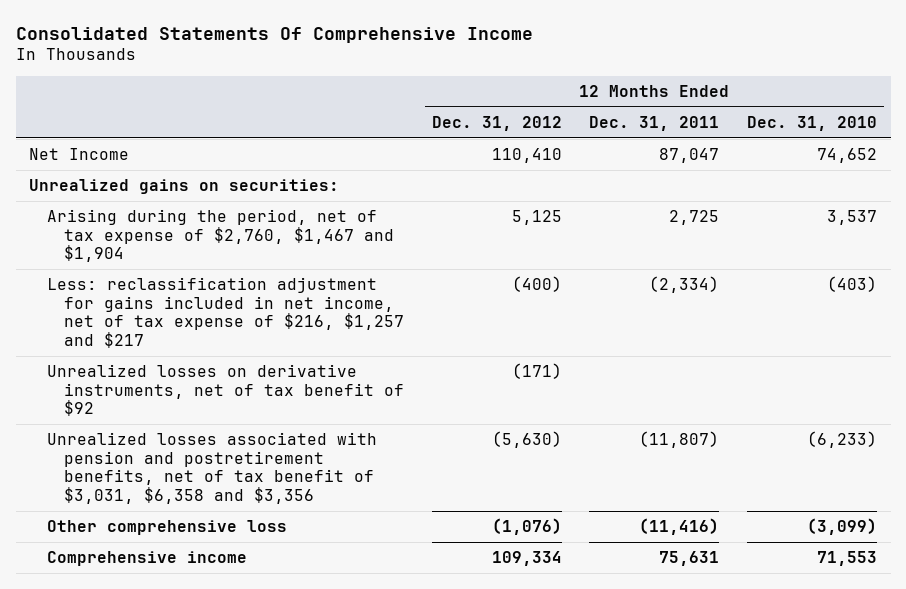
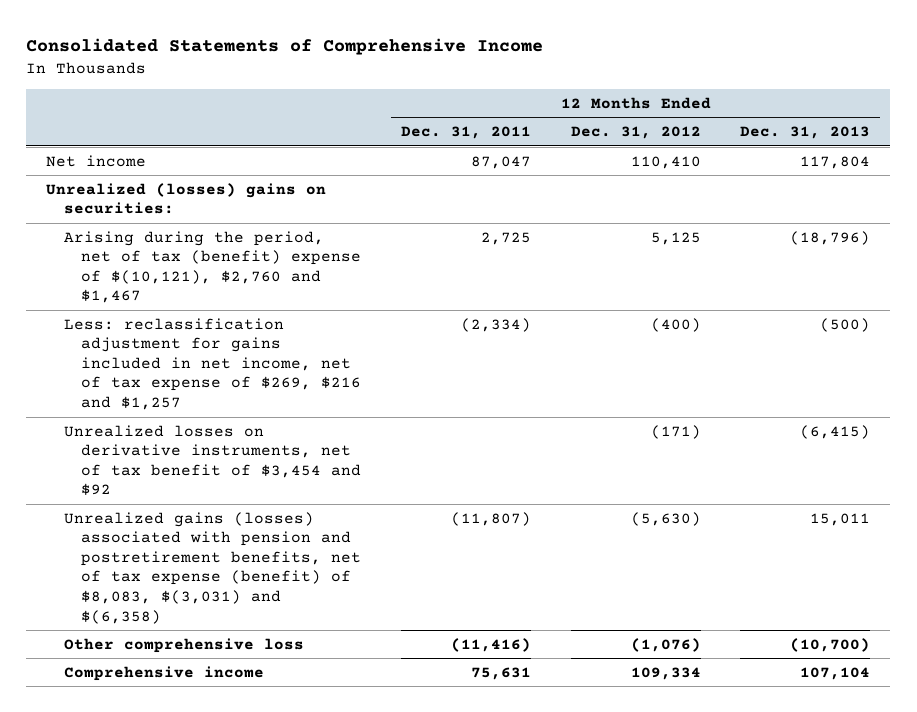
[15,26,533,43] Consolidated Statements Of Comprehensive Income -> [26,38,544,56] Consolidated Statements of Comprehensive Income
[746,115,877,131] Dec. 31, 2010 -> none
none -> [740,126,871,140] Dec. 31, 2013
[29,148,130,161] Net Income -> [46,154,147,167] Net income
[29,179,340,195] Unrealized gains on securities: -> [46,182,327,215] Unrealized (losses) gains on securities:
[46,209,395,263] Arising during the period, net of tax expense of $2,760, $1,467 and $1,904 -> [63,230,362,304] Arising during the period, net of tax (benefit) expense of $(10,121), $2,760 and $1,467
[46,277,405,348] Less: reclassification adjustment for gains included in net income, net of tax expense of $216, $1,257 and $217 -> [63,317,362,410] Less: reclassification adjustment for gains included in net income, net of tax expense of $269, $216 and $1,257
[46,364,405,417] Unrealized losses on derivative instruments, net of tax benefit of $92 -> [63,424,362,496] Unrealized losses on derivative instruments, net of tax benefit of $3,454 and $92
[46,432,377,504] Unrealized losses associated with pension and postretirement benefits, net of tax benefit of $3,031, $6,358 and $3,356 -> [63,511,362,624] Unrealized gains (losses) associated with pension and postretirement benefits, net of tax expense (benefit) of $8,083, $(3,031) and $(6,358)

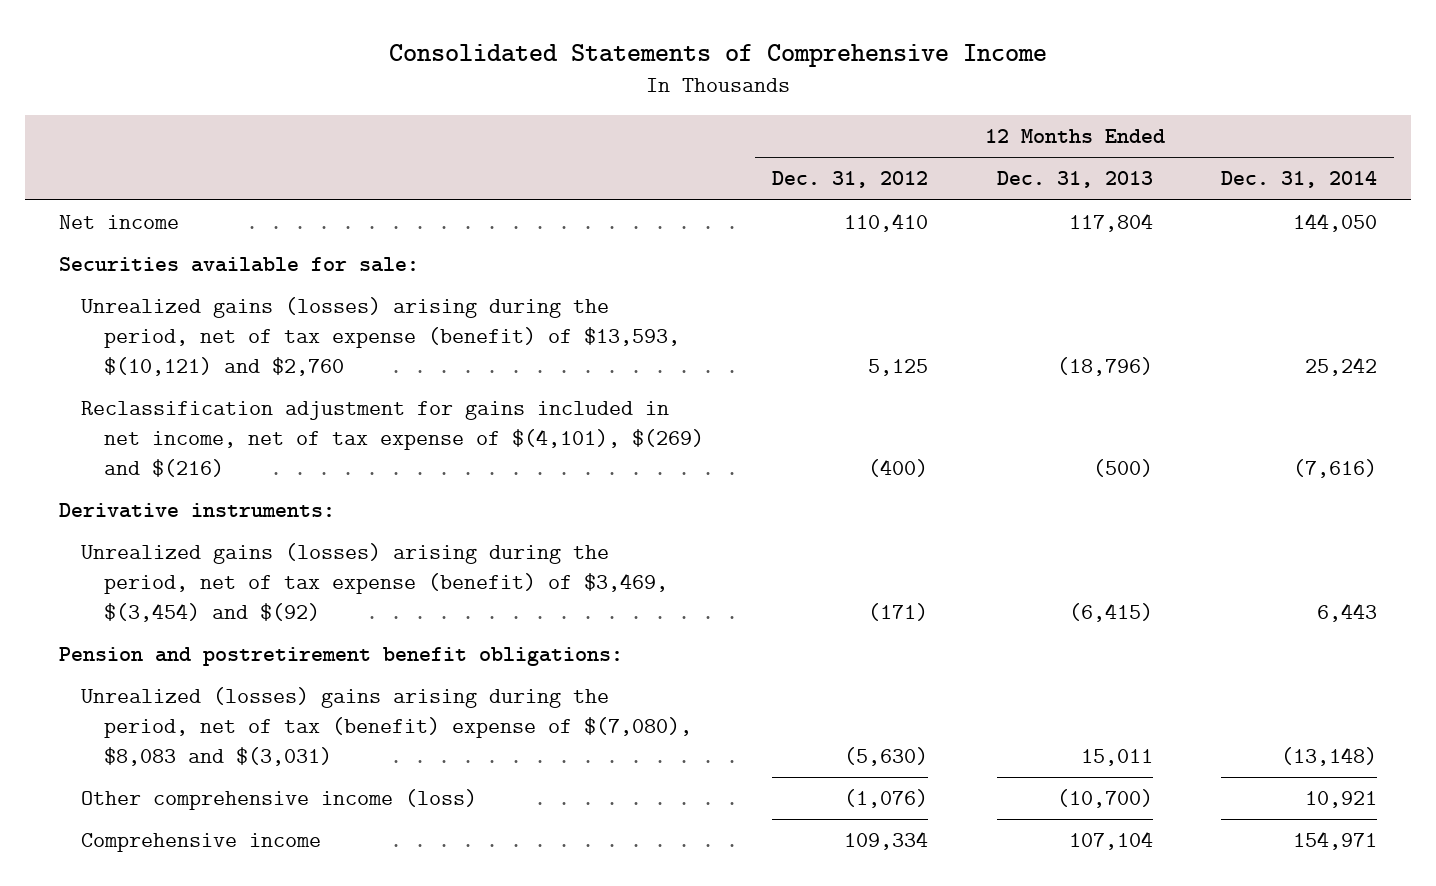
[400,126,531,140] Dec. 31, 2011 -> none
none -> [1220,171,1377,189] Dec. 31, 2014
[46,182,327,215] Unrealized (losses) gains on securities: -> none
none -> [58,257,419,273] Securities available for sale:
[63,230,362,304] Arising during the period, net of tax (benefit) expense of $(10,121), $2,760 and $1,467 -> [81,297,680,377] Unrealized gains (losses) arising during the period, net of tax expense (benefit) of $13,593, $(10,121) and $2,760
[63,317,362,410] Less: reclassification adjustment for gains included in net income, net of tax expense of $269, $216 and $1,257 -> [81,401,704,478] Reclassification adjustment for gains included in net income, net of tax expense of $(4,101), $(269) and $(216)
none -> [58,503,335,519] Derivative instruments:
[63,424,362,496] Unrealized losses on derivative instruments, net of tax benefit of $3,454 and $92 -> [81,543,668,623] Unrealized gains (losses) arising during the period, net of tax expense (benefit) of $3,469, $(3,454) and $(92)
none -> [58,647,623,667] Pension and postretirement benefit obligations:
[63,511,362,624] Unrealized gains (losses) associated with pension and postretirement benefits, net of tax expense (benefit) of $8,083, $(3,031) and $(6,358) -> [81,687,692,767] Unrealized (losses) gains arising during the period, net of tax (benefit) expense of $(7,080), $8,083 and $(3,031)
[63,637,304,653] Other comprehensive loss -> [81,789,478,811] Other comprehensive income (loss)

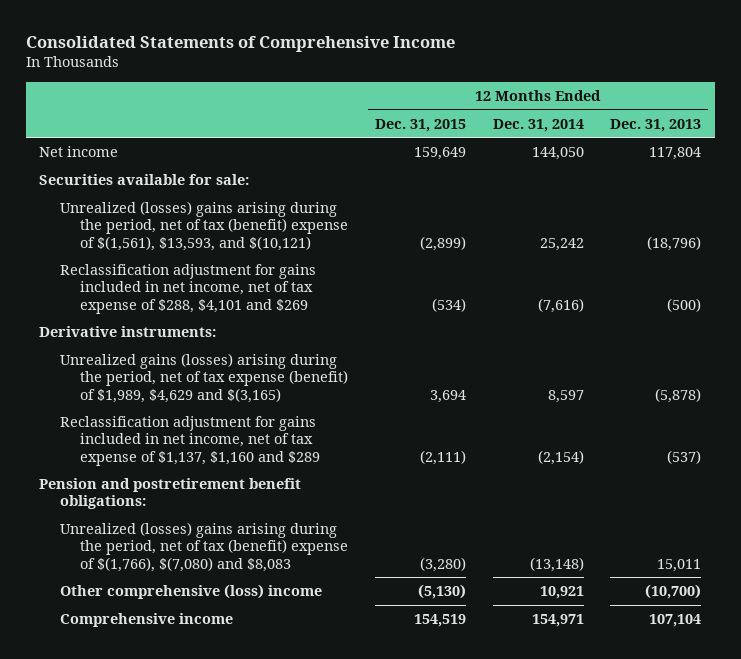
[772,171,929,189] Dec. 31, 2012 -> none
none -> [375,118,467,132] Dec. 31, 2015
[81,297,680,377] Unrealized gains (losses) arising during the period, net of tax expense (benefit) of $13,593, $(10,121) and $2,760 -> [59,201,349,251] Unrealized (losses) gains arising during the period, net of tax (benefit) expense of $(1,561), $13,593, and $(10,121)
[81,401,704,478] Reclassification adjustment for gains included in net income, net of tax expense of $(4,101), $(269) and $(216) -> [59,264,316,314] Reclassification adjustment for gains included in net income, net of tax expense of $288, $4,101 and $269
[81,543,668,623] Unrealized gains (losses) arising during the period, net of tax expense (benefit) of $3,469, $(3,454) and $(92) -> [59,353,349,403] Unrealized gains (losses) arising during the period, net of tax expense (benefit) of $1,989, $4,629 and $(3,165)
[1068,603,1153,623] (6,415) -> [655,387,702,403] (5,878)
[1316,603,1377,623] 6,443 -> [547,389,584,403] 8,597
none -> [59,416,321,466] Reclassification adjustment for gains included in net income, net of tax expense of $1,137, $1,160 and $289
[81,687,692,767] Unrealized (losses) gains arising during the period, net of tax (benefit) expense of $(7,080), $8,083 and $(3,031) -> [59,522,349,572] Unrealized (losses) gains arising during the period, net of tax (benefit) expense of $(1,766), $(7,080) and $8,083
[81,789,478,811] Other comprehensive income (loss) -> [59,584,322,600] Other comprehensive (loss) income

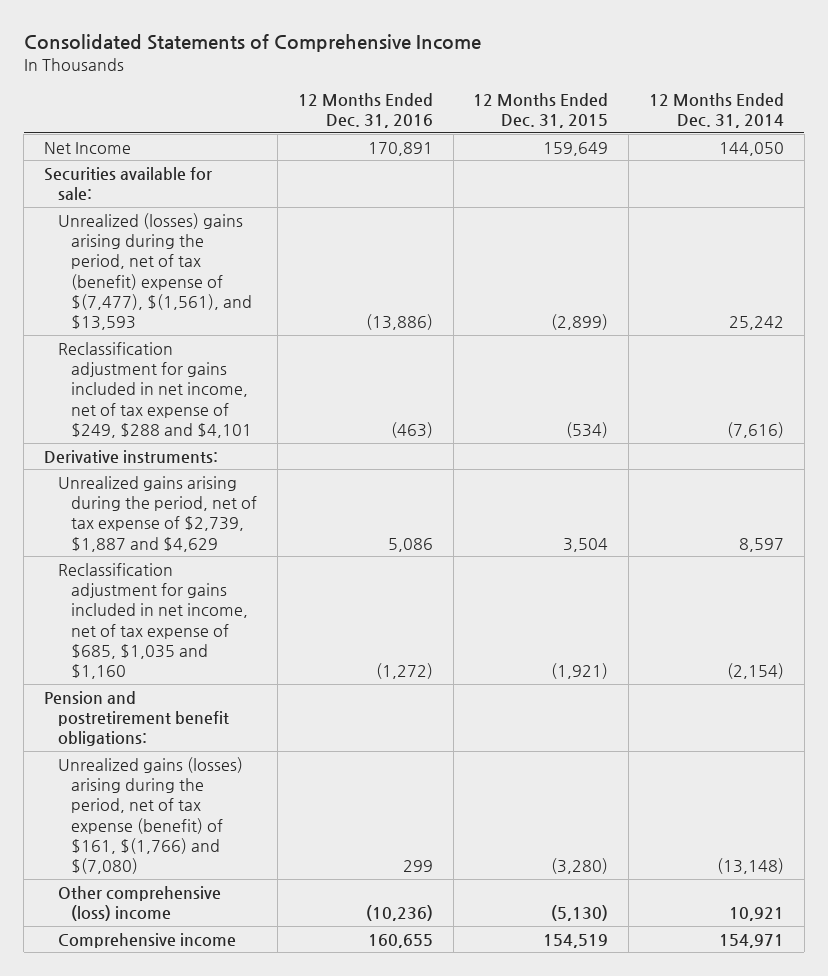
[610,118,702,132] Dec. 31, 2013 -> none
none -> [297,92,433,129] 12 Months Ended Dec. 31, 2016
[39,146,119,158] Net income -> [43,141,131,154] Net Income
[59,201,349,251] Unrealized (losses) gains arising during the period, net of tax (benefit) expense of $(1,561), $13,593, and $(10,121) -> [57,212,253,331] Unrealized (losses) gains arising during the period, net of tax (benefit) expense of $(7,477), $(1,561), and $13,593
[59,264,316,314] Reclassification adjustment for gains included in net income, net of tax expense of $288, $4,101 and $269 -> [57,341,253,438] Reclassification adjustment for gains included in net income, net of tax expense of $249, $288 and $4,101
[59,353,349,403] Unrealized gains (losses) arising during the period, net of tax expense (benefit) of $1,989, $4,629 and $(3,165) -> [57,475,258,552] Unrealized gains arising during the period, net of tax expense of $2,739, $1,887 and $4,629
[430,389,467,403] 3,694 -> [563,537,609,552] 3,504
[59,416,321,466] Reclassification adjustment for gains included in net income, net of tax expense of $1,137, $1,160 and $289 -> [57,562,249,680] Reclassification adjustment for gains included in net income, net of tax expense of $685, $1,035 and $1,160
[420,449,467,465] (2,111) -> [551,663,609,680] (1,921)
[59,522,349,572] Unrealized (losses) gains arising during the period, net of tax (benefit) expense of $(1,766), $(7,080) and $8,083 -> [57,756,243,875] Unrealized gains (losses) arising during the period, net of tax expense (benefit) of $161, $(1,766) and $(7,080)

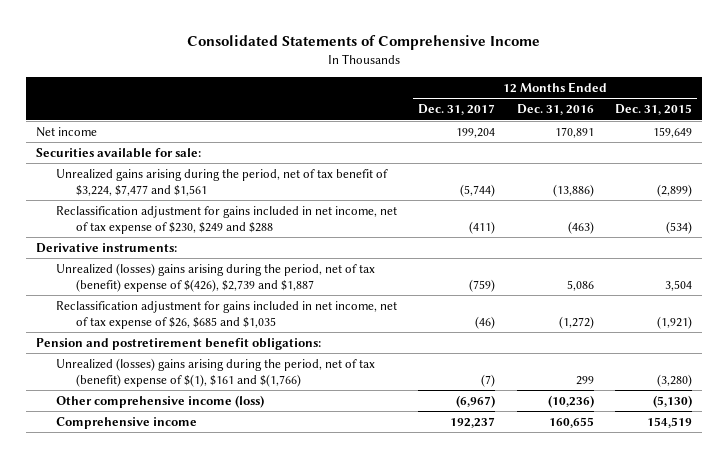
[649,92,785,129] 12 Months Ended Dec. 31, 2014 -> none
none -> [418,104,496,116] Dec. 31, 2017
[43,141,131,154] Net Income -> [36,126,98,137] Net income
[57,212,253,331] Unrealized (losses) gains arising during the period, net of tax (benefit) expense of $(7,477), $(1,561), and $13,593 -> [56,168,389,196] Unrealized gains arising during the period, net of tax benefit of $3,224, $7,477 and $1,561
[57,341,253,438] Reclassification adjustment for gains included in net income, net of tax expense of $249, $288 and $4,101 -> [56,205,398,234] Reclassification adjustment for gains included in net income, net of tax expense of $230, $249 and $288
[57,475,258,552] Unrealized gains arising during the period, net of tax expense of $2,739, $1,887 and $4,629 -> [56,262,376,292] Unrealized (losses) gains arising during the period, net of tax (benefit) expense of $(426), $2,739 and $1,887
[57,562,249,680] Reclassification adjustment for gains included in net income, net of tax expense of $685, $1,035 and $1,160 -> [56,300,398,329] Reclassification adjustment for gains included in net income, net of tax expense of $26, $685 and $1,035
[57,756,243,875] Unrealized gains (losses) arising during the period, net of tax expense (benefit) of $161, $(1,766) and $(7,080) -> [56,357,376,387] Unrealized (losses) gains arising during the period, net of tax (benefit) expense of $(1), $161 and $(1,766)
[57,885,221,922] Other comprehensive (loss) income -> [56,394,265,408] Other comprehensive income (loss)

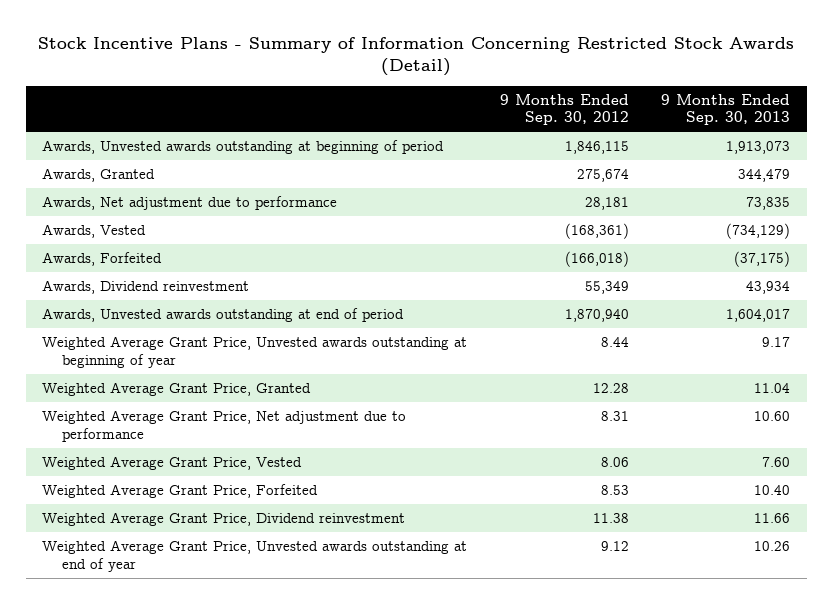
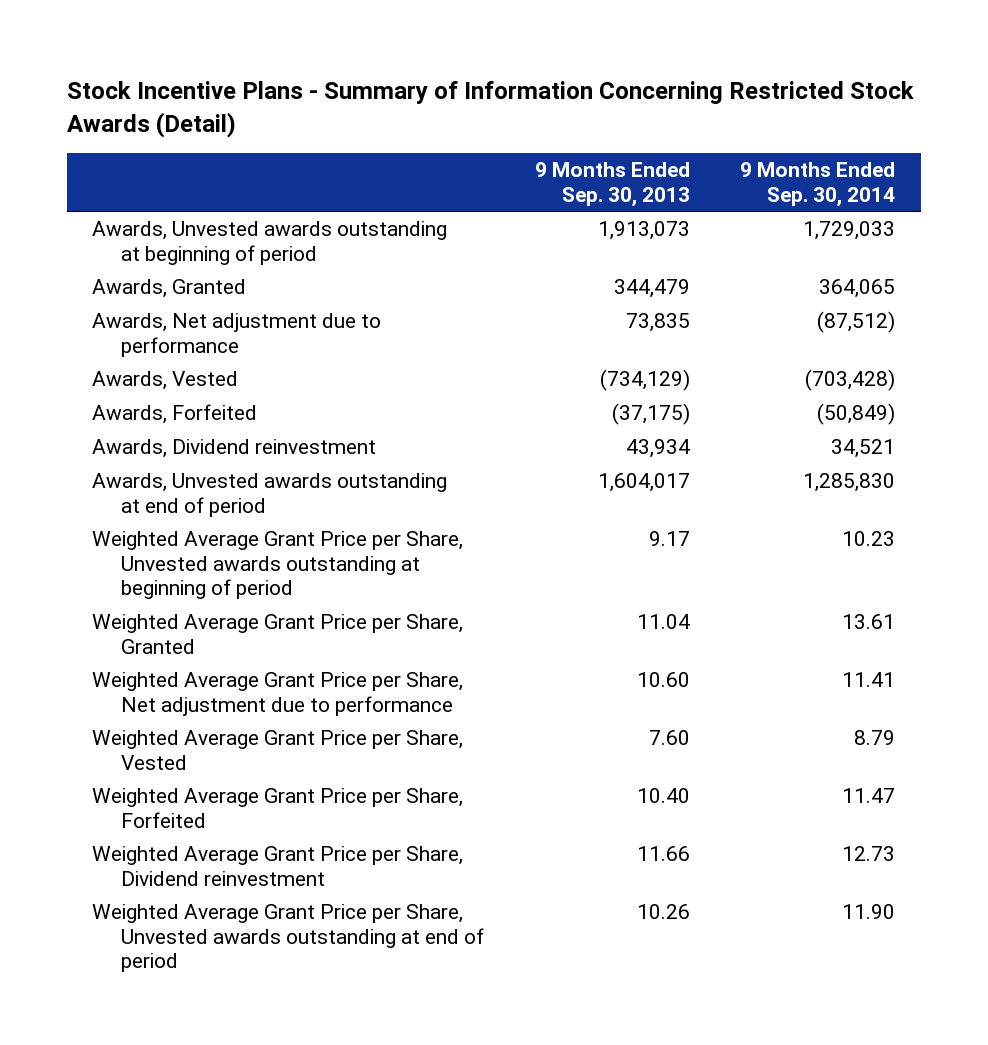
[499,93,629,126] 9 Months Ended Sep. 30, 2012 -> none
none -> [740,162,896,207] 9 Months Ended Sep. 30, 2014
[42,336,468,368] Weighted Average Grant Price, Unvested awards outstanding at beginning of year -> [92,531,464,600] Weighted Average Grant Price per Share, Unvested awards outstanding at beginning of period
[42,382,312,397] Weighted Average Grant Price, Granted -> [92,614,464,654] Weighted Average Grant Price per Share, Granted
[42,410,407,442] Weighted Average Grant Price, Net adjustment due to performance -> [92,672,464,716] Weighted Average Grant Price per Share, Net adjustment due to performance
[42,456,303,471] Weighted Average Grant Price, Vested -> [92,730,464,770] Weighted Average Grant Price per Share, Vested
[42,484,319,499] Weighted Average Grant Price, Forfeited -> [92,788,464,828] Weighted Average Grant Price per Share, Forfeited
[42,512,406,527] Weighted Average Grant Price, Dividend reinvestment -> [92,846,464,886] Weighted Average Grant Price per Share, Dividend reinvestment
[42,540,468,572] Weighted Average Grant Price, Unvested awards outstanding at end of year -> [92,904,484,973] Weighted Average Grant Price per Share, Unvested awards outstanding at end of period

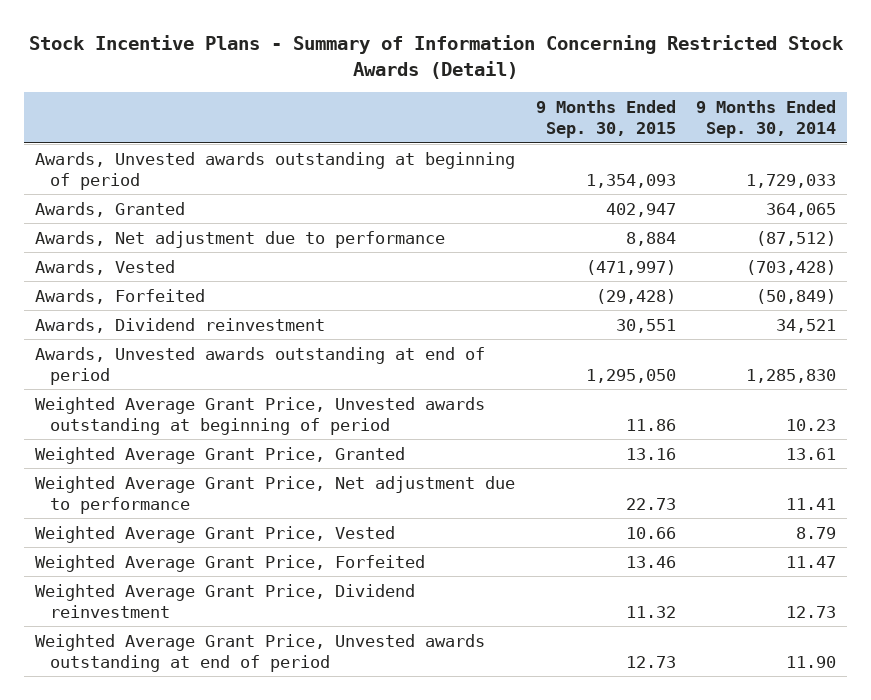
[534,162,690,207] 9 Months Ended Sep. 30, 2013 -> none
none -> [535,100,676,138] 9 Months Ended Sep. 30, 2015
[92,531,464,600] Weighted Average Grant Price per Share, Unvested awards outstanding at beginning of period -> [34,396,485,435] Weighted Average Grant Price, Unvested awards outstanding at beginning of period
[92,614,464,654] Weighted Average Grant Price per Share, Granted -> [34,446,405,464] Weighted Average Grant Price, Granted
[92,672,464,716] Weighted Average Grant Price per Share, Net adjustment due to performance -> [34,475,515,514] Weighted Average Grant Price, Net adjustment due to performance
[92,730,464,770] Weighted Average Grant Price per Share, Vested -> [34,525,395,543] Weighted Average Grant Price, Vested
[92,788,464,828] Weighted Average Grant Price per Share, Forfeited -> [34,554,425,572] Weighted Average Grant Price, Forfeited
[92,846,464,886] Weighted Average Grant Price per Share, Dividend reinvestment -> [34,583,415,618] Weighted Average Grant Price, Dividend reinvestment
[92,904,484,973] Weighted Average Grant Price per Share, Unvested awards outstanding at end of period -> [34,633,485,672] Weighted Average Grant Price, Unvested awards outstanding at end of period

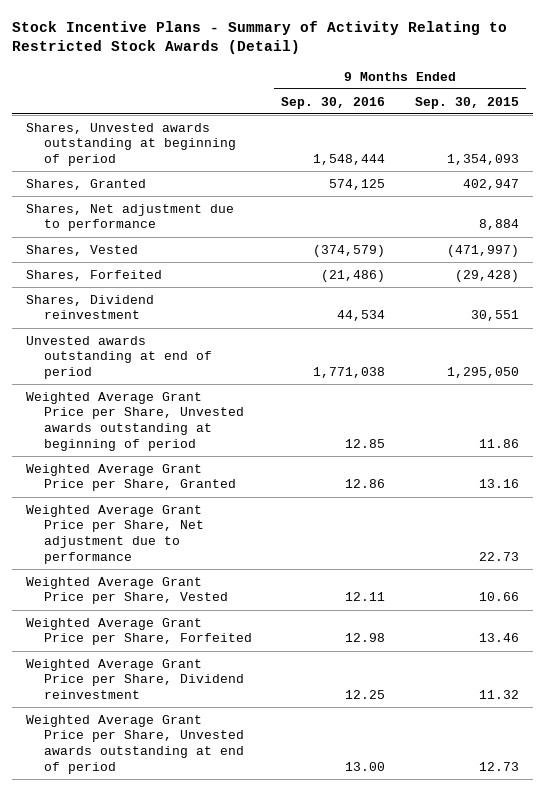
[28,35,844,79] Stock Incentive Plans - Summary of Information Concerning Restricted Stock Awards (Detail) -> [11,20,507,55] Stock Incentive Plans - Summary of Activity Relating to Restricted Stock Awards (Detail)
[696,100,837,138] 9 Months Ended Sep. 30, 2014 -> none
none -> [281,96,386,109] Sep. 30, 2016
[34,151,515,190] Awards, Unvested awards outstanding at beginning of period -> [26,122,237,167] Shares, Unvested awards outstanding at beginning of period
[34,201,185,217] Awards, Granted -> [26,178,147,190] Shares, Granted
[34,230,445,248] Awards, Net adjustment due to performance -> [26,203,235,232] Shares, Net adjustment due to performance
[34,259,175,275] Awards, Vested -> [26,244,139,256] Shares, Vested
[34,288,205,304] Awards, Forfeited -> [26,269,163,281] Shares, Forfeited
[34,317,325,333] Awards, Dividend reinvestment -> [26,294,155,320] Shares, Dividend reinvestment
[34,346,485,385] Awards, Unvested awards outstanding at end of period -> [26,335,213,380] Unvested awards outstanding at end of period
[34,396,485,435] Weighted Average Grant Price, Unvested awards outstanding at beginning of period -> [26,391,245,451] Weighted Average Grant Price per Share, Unvested awards outstanding at beginning of period
[34,446,405,464] Weighted Average Grant Price, Granted -> [26,463,237,492] Weighted Average Grant Price per Share, Granted
[34,475,515,514] Weighted Average Grant Price, Net adjustment due to performance -> [26,504,205,564] Weighted Average Grant Price per Share, Net adjustment due to performance
[34,525,395,543] Weighted Average Grant Price, Vested -> [26,576,229,605] Weighted Average Grant Price per Share, Vested
[34,554,425,572] Weighted Average Grant Price, Forfeited -> [26,617,253,646] Weighted Average Grant Price per Share, Forfeited
[34,583,415,618] Weighted Average Grant Price, Dividend reinvestment -> [26,658,245,700] Weighted Average Grant Price per Share, Dividend reinvestment
[34,633,485,672] Weighted Average Grant Price, Unvested awards outstanding at end of period -> [26,714,245,774] Weighted Average Grant Price per Share, Unvested awards outstanding at end of period

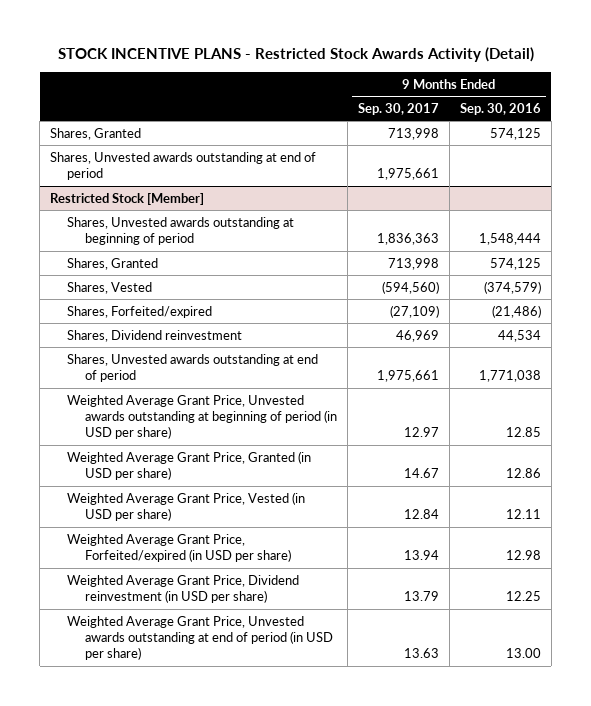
[11,20,507,55] Stock Incentive Plans - Summary of Activity Relating to Restricted Stock Awards (Detail) -> [57,47,534,63] STOCK INCENTIVE PLANS - Restricted Stock Awards Activity (Detail)
[414,96,519,109] Sep. 30, 2015 -> none
none -> [357,102,439,115] Sep. 30, 2017
none -> [50,127,142,140] Shares, Granted
none -> [50,151,317,181] Shares, Unvested awards outstanding at end of period
none -> [50,192,205,205] Restricted Stock [Member]
[26,203,235,232] Shares, Net adjustment due to performance -> none
[26,269,163,281] Shares, Forfeited -> [67,305,213,318] Shares, Forfeited/expired
[26,504,205,564] Weighted Average Grant Price per Share, Net adjustment due to performance -> none
[26,335,213,380] Unvested awards outstanding at end of period -> [67,353,319,383] Shares, Unvested awards outstanding at end of period
[26,391,245,451] Weighted Average Grant Price per Share, Unvested awards outstanding at beginning of period -> [67,394,337,440] Weighted Average Grant Price, Unvested awards outstanding at beginning of period (in USD per share)
[26,463,237,492] Weighted Average Grant Price per Share, Granted -> [67,450,312,481] Weighted Average Grant Price, Granted (in USD per share)
[26,576,229,605] Weighted Average Grant Price per Share, Vested -> [67,491,306,522] Weighted Average Grant Price, Vested (in USD per share)
[26,617,253,646] Weighted Average Grant Price per Share, Forfeited -> [67,533,291,563] Weighted Average Grant Price, Forfeited/expired (in USD per share)
[26,658,245,700] Weighted Average Grant Price per Share, Dividend reinvestment -> [67,574,300,604] Weighted Average Grant Price, Dividend reinvestment (in USD per share)
[26,714,245,774] Weighted Average Grant Price per Share, Unvested awards outstanding at end of period -> [67,615,333,661] Weighted Average Grant Price, Unvested awards outstanding at end of period (in USD per share)

